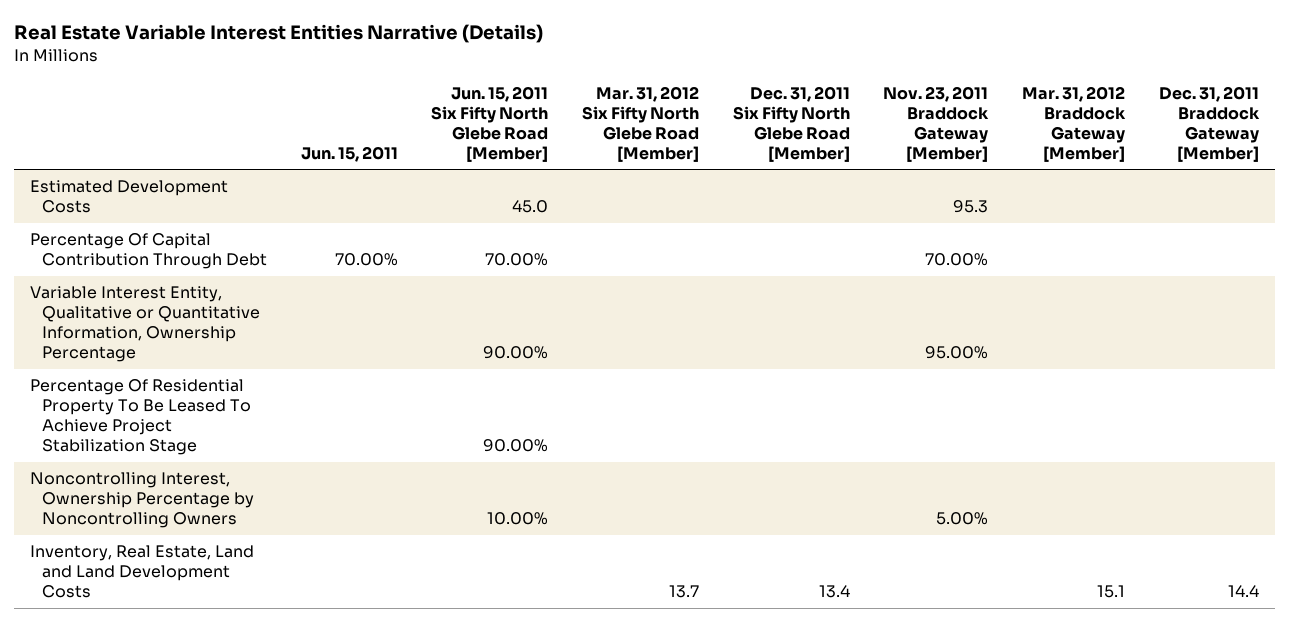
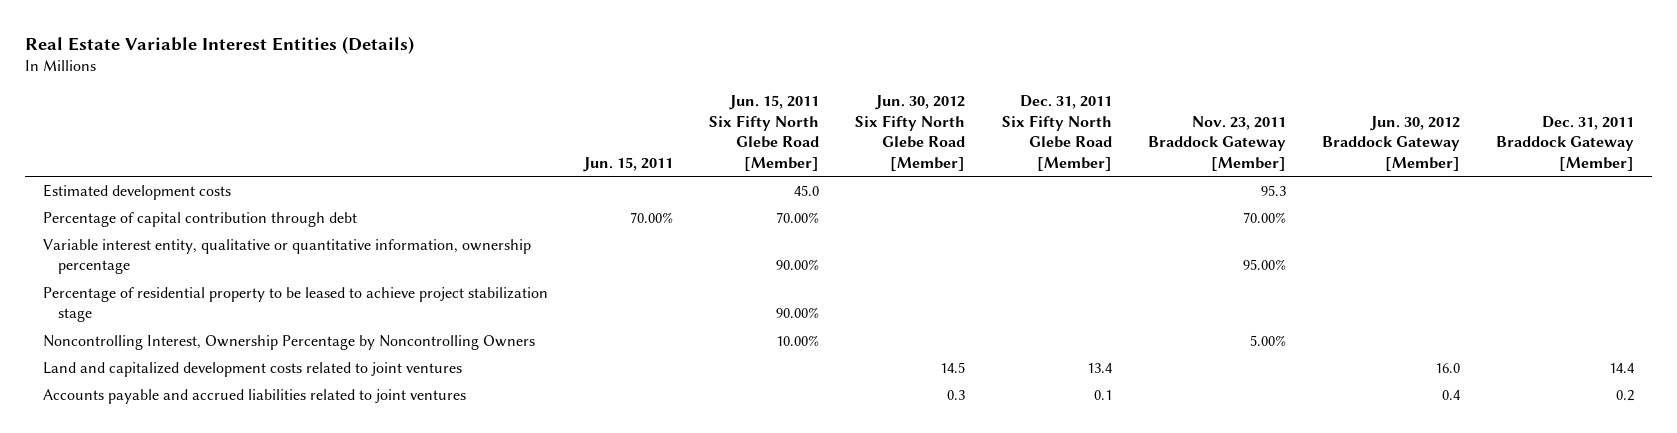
[13,23,543,43] Real Estate Variable Interest Entities Narrative (Details) -> [24,35,414,54] Real Estate Variable Interest Entities (Details)
[581,85,699,163] Mar. 31, 2012 Six Fifty North Glebe Road [Member] -> none
[1021,85,1126,163] Mar. 31, 2012 Braddock Gateway [Member] -> none
none -> [855,95,966,171] Jun. 30, 2012 Six Fifty North Glebe Road [Member]
none -> [1321,115,1460,171] Jun. 30, 2012 Braddock Gateway [Member]
[30,180,229,214] Estimated Development Costs -> [42,183,231,200] Estimated development costs
[30,233,268,270] Percentage Of Capital Contribution Through Debt -> [42,211,357,227] Percentage of capital contribution through debt
[30,286,261,363] Variable Interest Entity, Qualitative or Quantitative Information, Ownership Percentage -> [42,238,531,275] Variable interest entity, qualitative or quantitative information, ownership percentage
[30,379,252,456] Percentage Of Residential Property To Be Leased To Achieve Project Stabilization Stage -> [42,286,548,323] Percentage of residential property to be leased to achieve project stabilization stage
[30,545,255,599] Inventory, Real Estate, Land and Land Development Costs -> [42,361,462,377] Land and capitalized development costs related to joint ventures
none -> [42,388,466,404] Accounts payable and accrued liabilities related to joint ventures

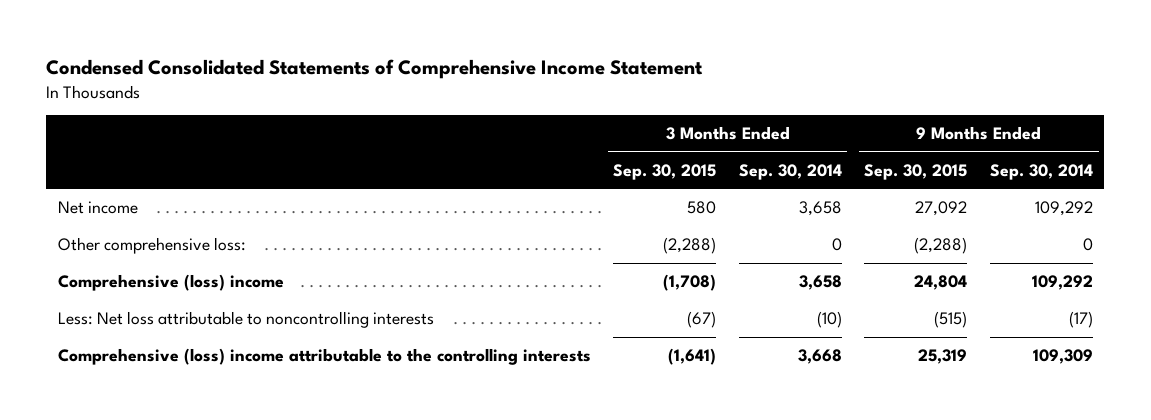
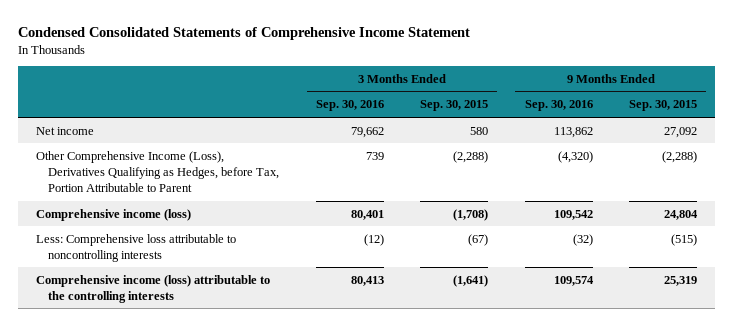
[738,163,842,180] Sep. 30, 2014 -> none
[989,163,1093,180] Sep. 30, 2014 -> none
none -> [315,100,384,112] Sep. 30, 2016
none -> [524,100,593,112] Sep. 30, 2016
[57,237,246,255] Other comprehensive loss: -> [35,150,280,193] Other Comprehensive Income (Loss), Derivatives Qualifying as Hedges, before Tax, Portion Attributable to Parent
[57,274,284,292] Comprehensive (loss) income -> [35,208,191,221] Comprehensive income (loss)
[57,311,434,329] Less: Net loss attributable to noncontrolling interests -> [35,233,236,262] Less: Comprehensive loss attributable to noncontrolling interests
[57,348,591,366] Comprehensive (loss) income attributable to the controlling interests -> [35,274,270,303] Comprehensive income (loss) attributable to the controlling interests

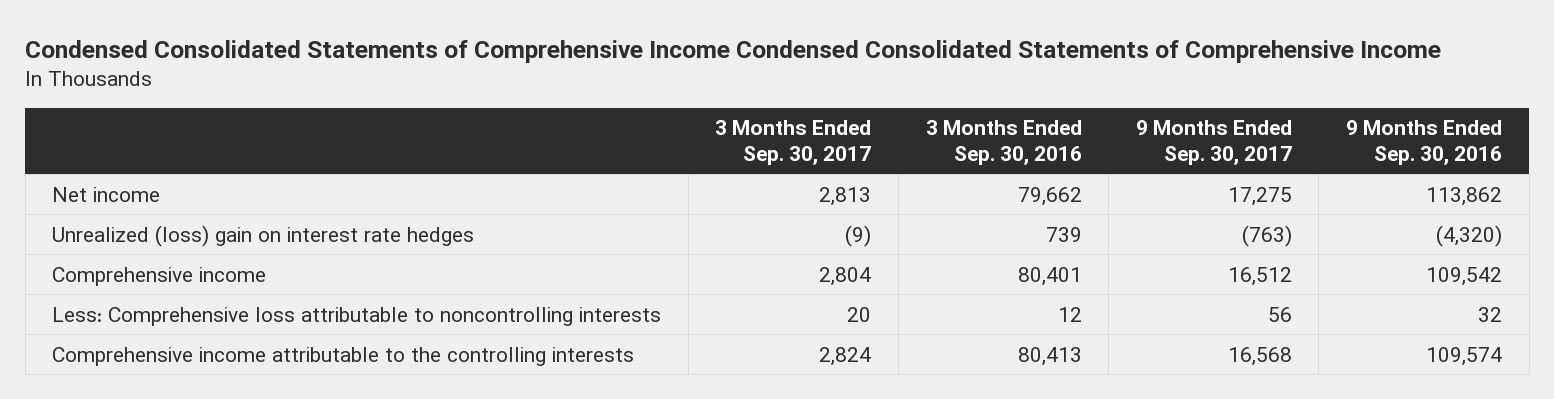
[17,27,470,41] Condensed Consolidated Statements of Comprehensive Income Statement -> [25,39,1442,63] Condensed Consolidated Statements of Comprehensive Income Condensed Consolidated Statements of Comprehensive Income
[420,100,489,112] Sep. 30, 2015 -> none
[628,100,697,112] Sep. 30, 2015 -> none
none -> [715,120,872,165] 3 Months Ended Sep. 30, 2017
none -> [1135,120,1292,165] 9 Months Ended Sep. 30, 2017
[35,150,280,193] Other Comprehensive Income (Loss), Derivatives Qualifying as Hedges, before Tax, Portion Attributable to Parent -> [52,224,475,247] Unrealized (loss) gain on interest rate hedges
[35,208,191,221] Comprehensive income (loss) -> [52,266,267,286] Comprehensive income
[363,233,384,246] (12) -> [1057,306,1082,322] 12
[572,233,593,246] (32) -> [1477,306,1502,322] 32
[35,274,270,303] Comprehensive income (loss) attributable to the controlling interests -> [52,346,635,366] Comprehensive income attributable to the controlling interests

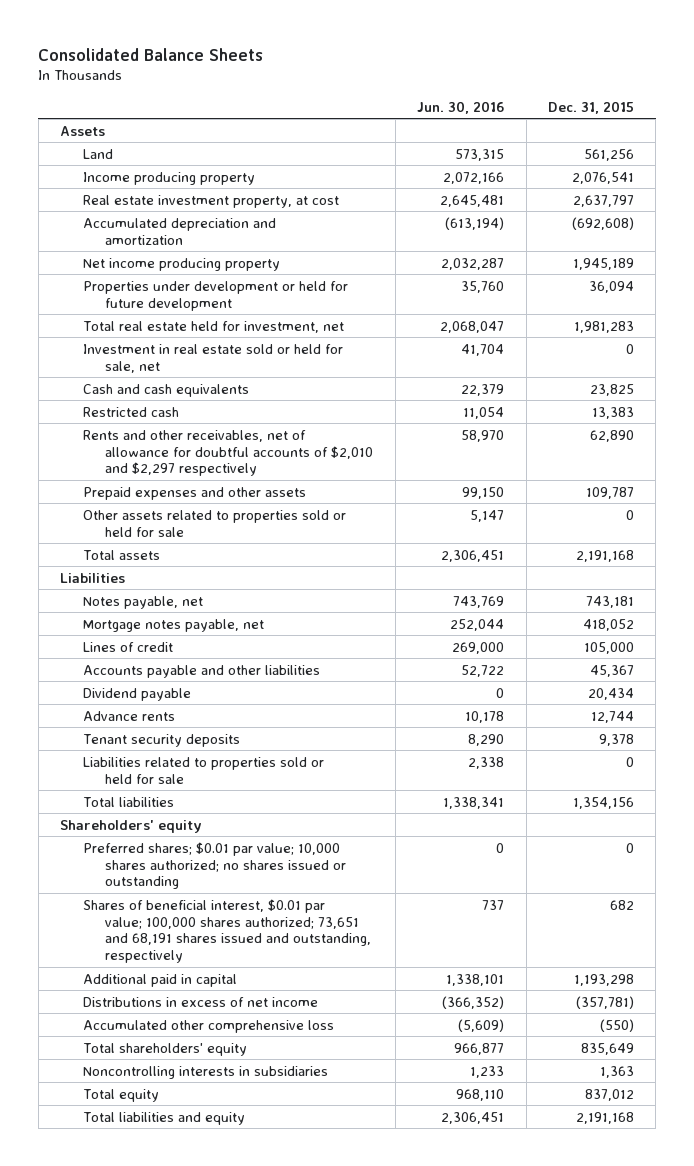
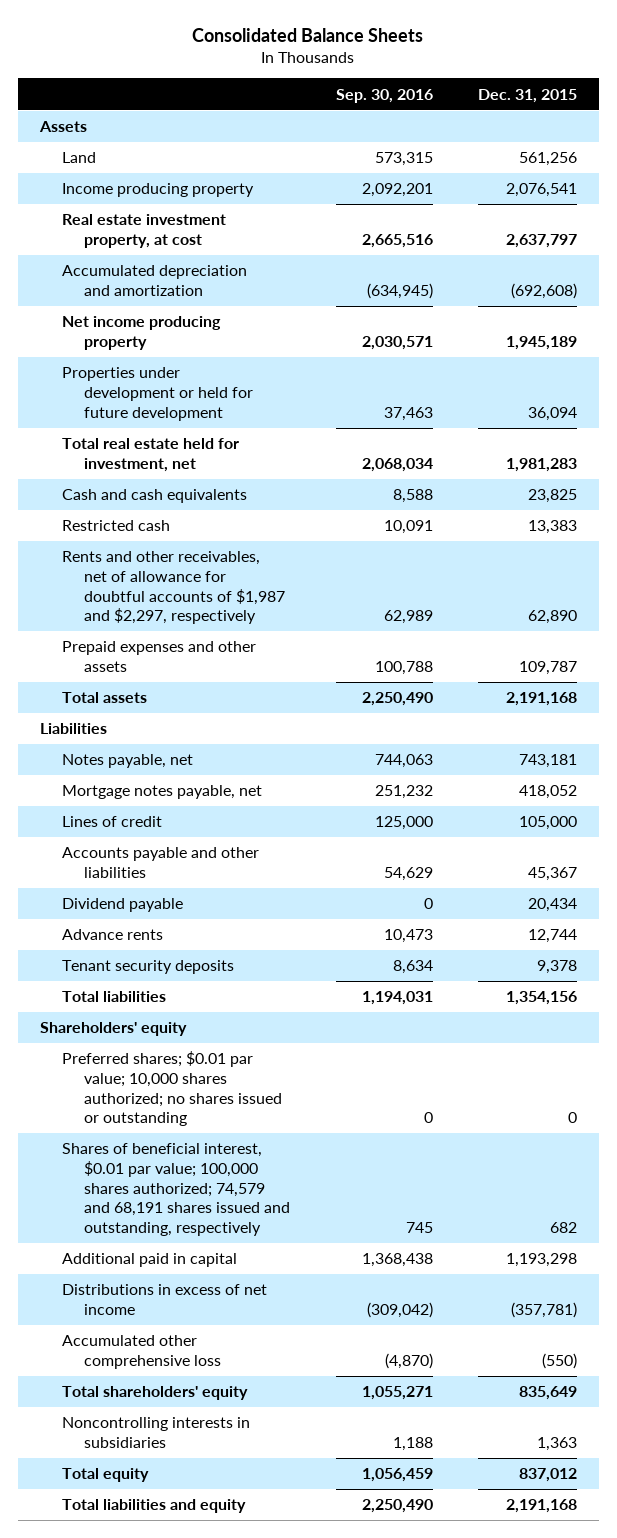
[417,100,505,114] Jun. 30, 2016 -> none
none -> [335,88,433,103] Sep. 30, 2016
[82,343,343,373] Investment in real estate sold or held for sale, net -> none
[82,429,374,477] Rents and other receivables, net of allowance for doubtful accounts of $2,010 and $2,297 respectively -> [62,551,286,625] Rents and other receivables, net of allowance for doubtful accounts of $1,987 and $2,297, respectively
[82,509,346,537] Other assets related to properties sold or held for sale -> none
[82,756,324,784] Liabilities related to properties sold or held for sale -> none
[82,898,372,964] Shares of beneficial interest, $0.01 par value; 100,000 shares authorized; 73,651 and 68,191 shares issued and outstanding, respectively -> [62,1143,291,1236] Shares of beneficial interest, $0.01 par value; 100,000 shares authorized; 74,579 and 68,191 shares issued and outstanding, respectively

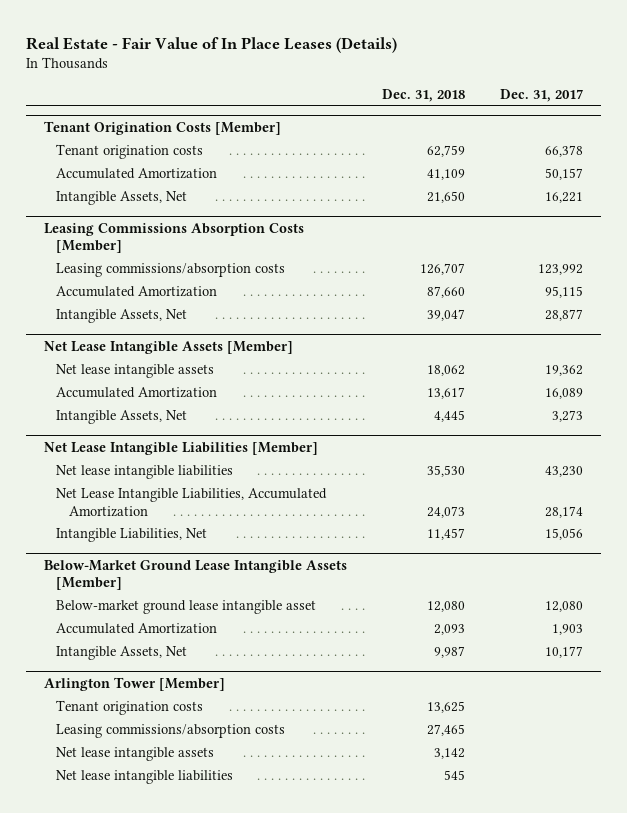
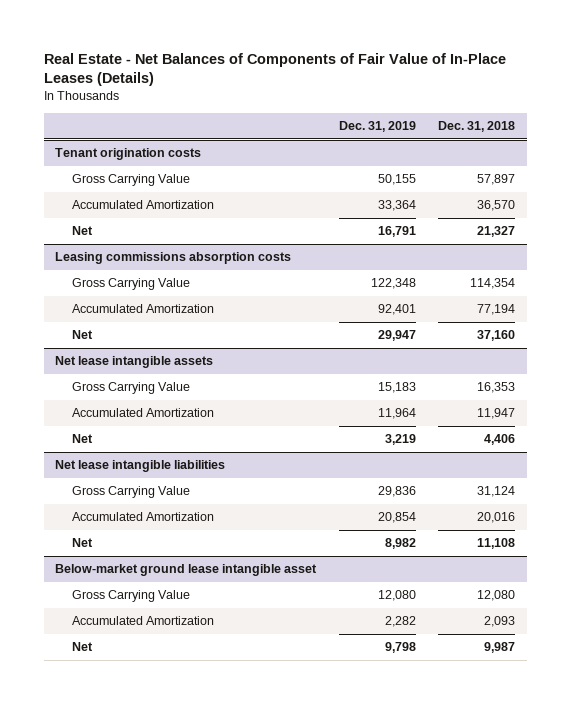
[26,36,398,53] Real Estate - Fair Value of In Place Leases (Details) -> [43,52,506,87] Real Estate - Net Balances of Components of Fair Value of In-Place Leases (Details)
[500,88,584,102] Dec. 31, 2017 -> none
none -> [338,121,416,133] Dec. 31, 2019
[56,144,204,160] Tenant origination costs -> none
[56,263,286,278] Leasing commissions/absorption costs -> none
[56,364,215,379] Net lease intangible assets -> none
[56,465,234,480] Net lease intangible liabilities -> none
[43,120,281,135] Tenant Origination Costs [Member] -> [55,148,202,161] Tenant origination costs
none -> [72,174,191,187] Gross Carrying Value
[427,169,466,181] 41,109 -> [477,200,516,212] 36,570
[56,191,188,206] Intangible Assets, Net -> [72,226,94,236] Net
[427,191,466,204] 21,650 -> [477,226,516,238] 21,327
[43,222,304,254] Leasing Commissions Absorption Costs [Member] -> [55,252,292,265] Leasing commissions absorption costs
none -> [72,278,191,291] Gross Carrying Value
[427,286,466,299] 87,660 -> [477,304,516,316] 77,194
[56,309,188,324] Intangible Assets, Net -> [72,330,94,340] Net
[427,309,466,322] 39,047 -> [477,330,516,342] 37,160
[43,340,293,354] Net Lease Intangible Assets [Member] -> [55,356,214,369] Net lease intangible assets
none -> [72,382,191,395] Gross Carrying Value
[427,387,466,400] 13,617 -> [477,408,516,420] 11,947
[56,410,188,425] Intangible Assets, Net -> [72,434,94,444] Net
[434,410,466,423] 4,445 -> [484,434,516,446] 4,406
[43,441,318,455] Net Lease Intangible Liabilities [Member] -> [55,460,226,473] Net lease intangible liabilities
none -> [72,486,191,499] Gross Carrying Value
[56,488,328,517] Net Lease Intangible Liabilities, Accumulated Amortization -> [72,512,215,522] Accumulated Amortization
[427,505,466,518] 24,073 -> [477,512,516,524] 20,016
[56,528,208,543] Intangible Liabilities, Net -> [72,538,94,548] Net
[427,528,466,541] 11,457 -> [477,538,516,550] 11,108
[43,559,347,591] Below-Market Ground Lease Intangible Assets [Member] -> [55,564,318,577] Below-market ground lease intangible asset
[56,600,317,615] Below-market ground lease intangible asset -> [72,590,191,603] Gross Carrying Value
[43,676,225,691] Arlington Tower [Member] -> none
[56,700,204,716] Tenant origination costs -> none
[56,724,286,739] Leasing commissions/absorption costs -> none
[56,747,215,762] Net lease intangible assets -> none
[56,770,234,785] Net lease intangible liabilities -> none
[56,646,188,661] Intangible Assets, Net -> [72,642,94,652] Net

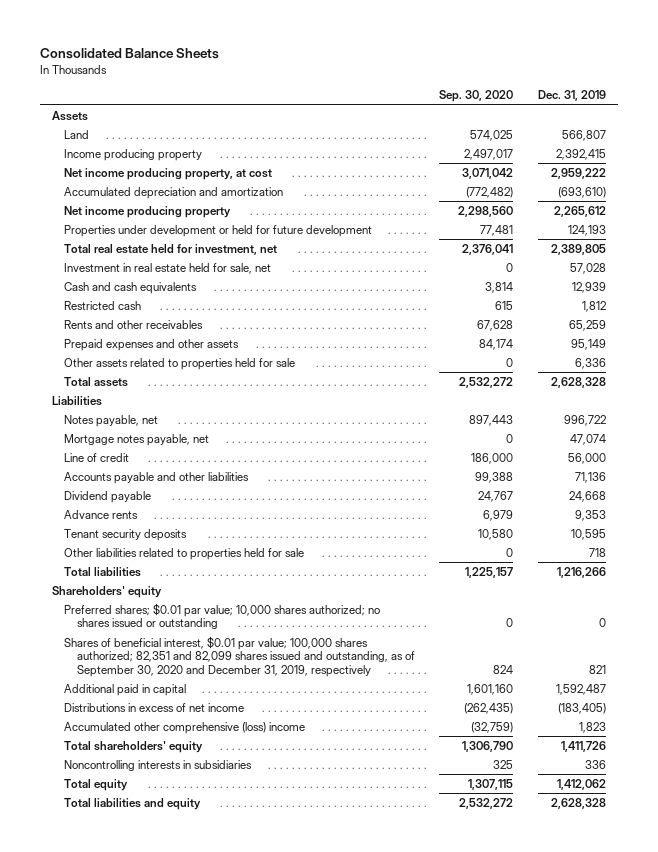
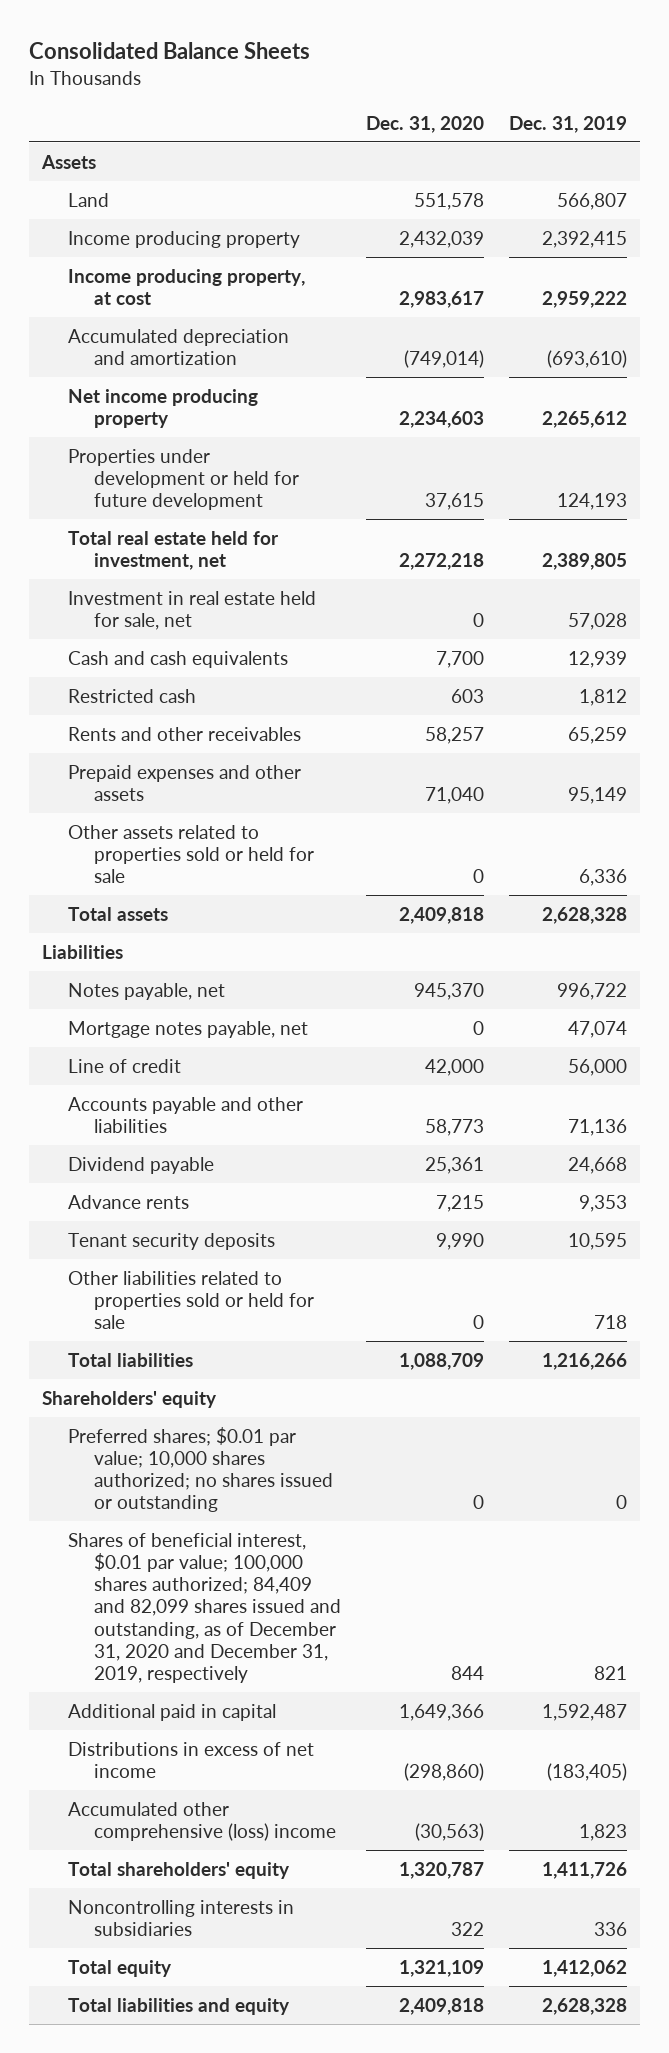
[439,90,514,103] Sep. 30, 2020 -> none
none -> [365,115,484,133] Dec. 31, 2020
[64,167,273,180] Net income producing property, at cost -> [67,268,305,305] Income producing property, at cost
[64,357,296,370] Other assets related to properties held for sale -> [67,824,314,884] Other assets related to properties sold or held for sale
[64,547,305,560] Other liabilities related to properties held for sale -> [67,1270,314,1330] Other liabilities related to properties sold or held for sale
[64,635,415,677] Shares of beneficial interest, $0.01 par value; 100,000 shares authorized; 82,351 and 82,099 shares issued and outstanding, as of September 30, 2020 and December 31, 2019, respectively -> [67,1532,341,1684] Shares of beneficial interest, $0.01 par value; 100,000 shares authorized; 84,409 and 82,099 shares issued and outstanding, as of December 31, 2020 and December 31, 2019, respectively

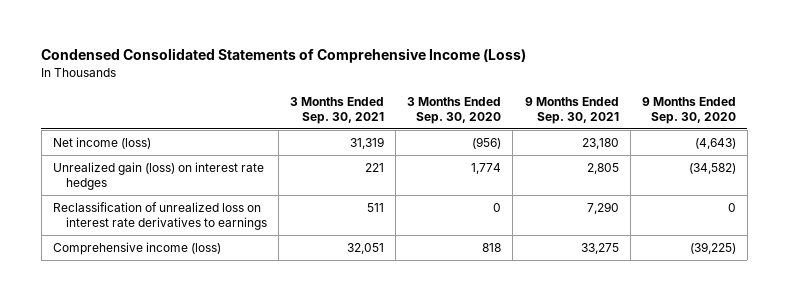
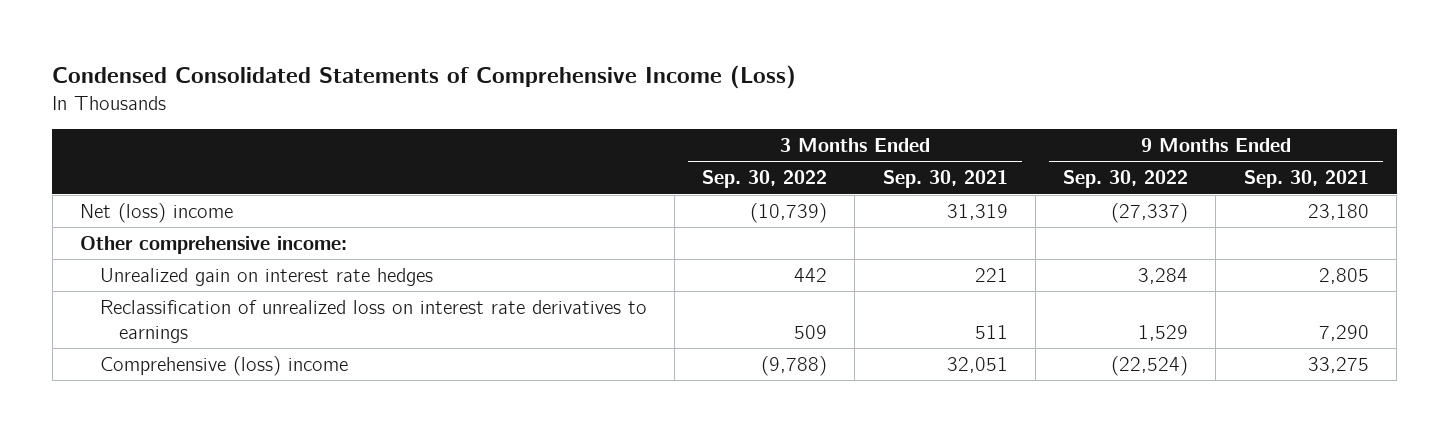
[407,96,502,125] 3 Months Ended Sep. 30, 2020 -> none
[641,96,736,125] 9 Months Ended Sep. 30, 2020 -> none
none -> [702,170,828,189] Sep. 30, 2022
none -> [1063,170,1189,189] Sep. 30, 2022
[52,136,151,149] Net income (loss) -> [79,202,233,223] Net (loss) income
none -> [79,235,347,254] Other comprehensive income:
[52,161,264,191] Unrealized gain (loss) on interest rate hedges -> [99,267,433,286] Unrealized gain on interest rate hedges
[52,241,221,255] Comprehensive income (loss) -> [99,355,348,376] Comprehensive (loss) income

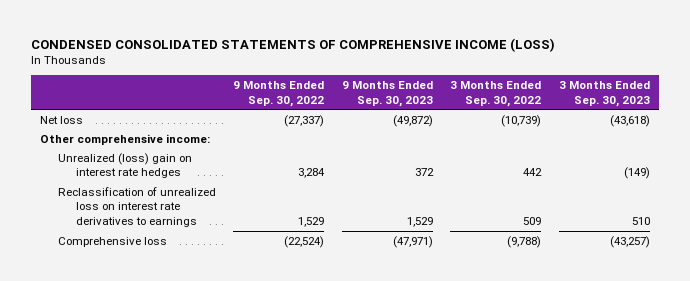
[52,64,797,89] Condensed Consolidated Statements of Comprehensive Income (Loss) -> [30,37,555,52] CONDENSED CONSOLIDATED STATEMENTS OF COMPREHENSIVE INCOME (LOSS)
[882,170,1008,189] Sep. 30, 2021 -> none
[1243,170,1369,189] Sep. 30, 2021 -> none
none -> [341,81,433,107] 9 Months Ended Sep. 30, 2023
none -> [558,81,650,107] 3 Months Ended Sep. 30, 2023
[79,202,233,223] Net (loss) income -> [39,115,83,124] Net loss
[99,267,433,286] Unrealized gain on interest rate hedges -> [57,152,192,179] Unrealized (loss) gain on interest rate hedges
[99,355,348,376] Comprehensive (loss) income -> [57,236,167,247] Comprehensive loss

